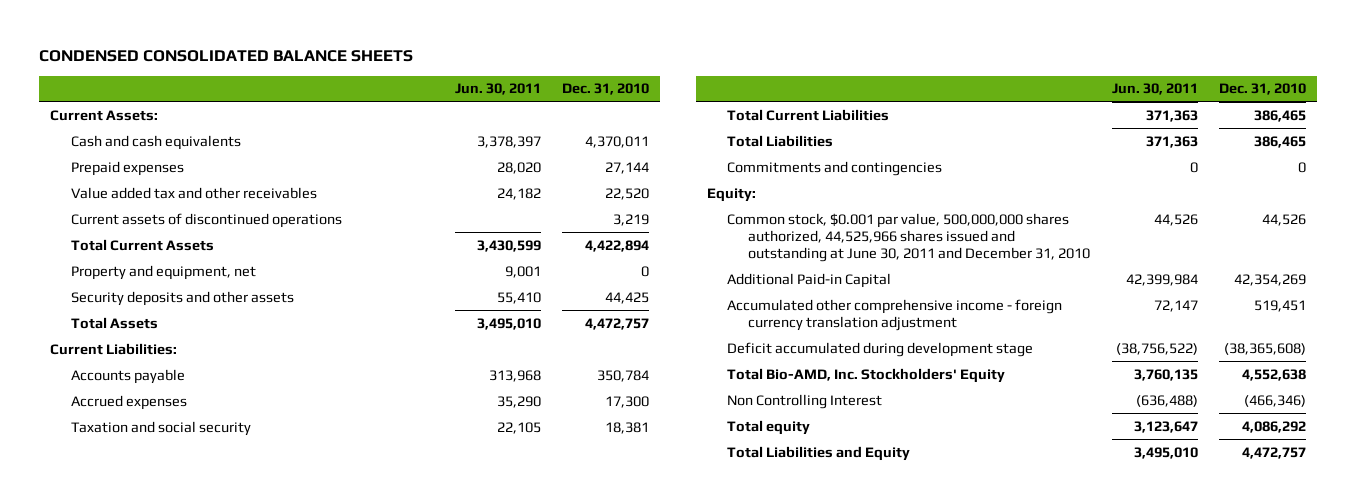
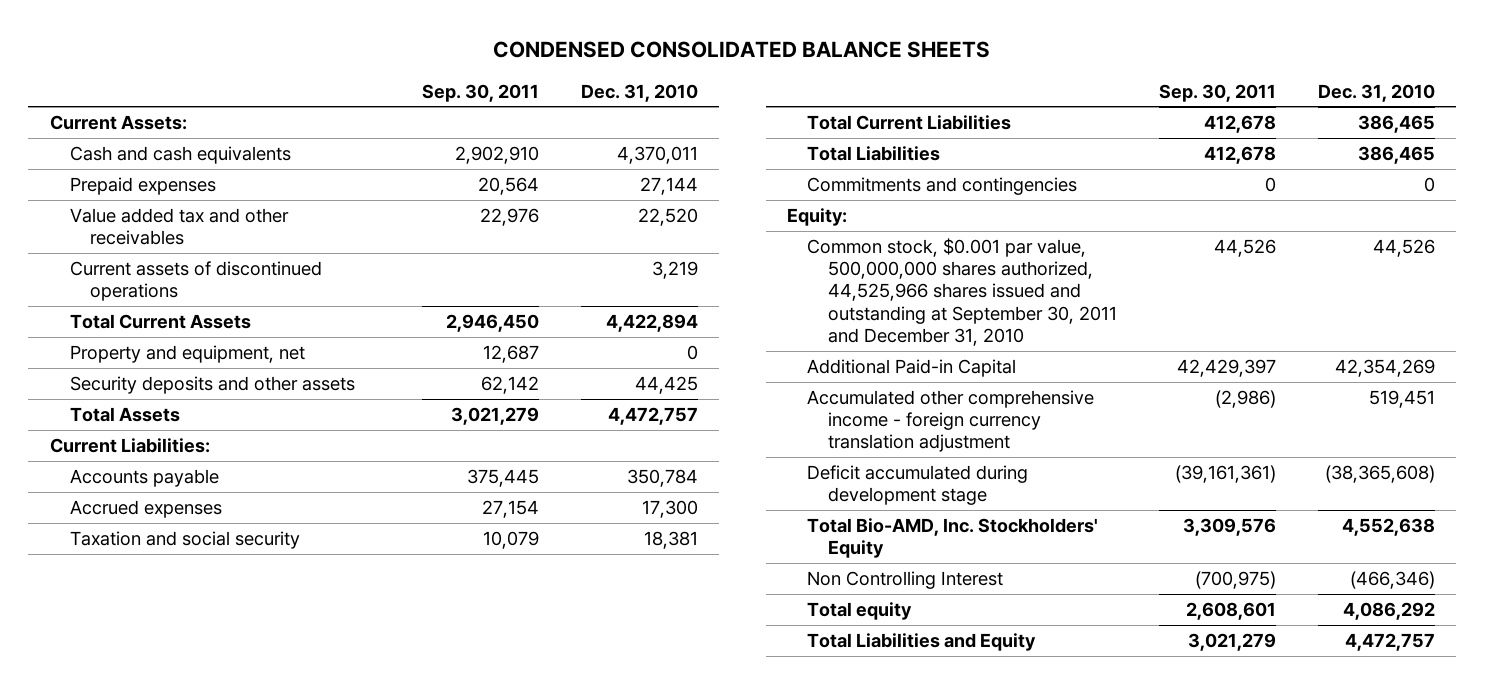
[454,83,541,96] Jun. 30, 2011 -> none
none -> [421,83,539,102] Sep. 30, 2011
[727,212,1091,263] Common stock, $0.001 par value, 500,000,000 shares authorized, 44,525,966 shares issued and outstanding at June 30, 2011 and December 31, 2010 -> [807,237,1117,346] Common stock, $0.001 par value, 500,000,000 shares authorized, 44,525,966 shares issued and outstanding at September 30, 2011 and December 31, 2010

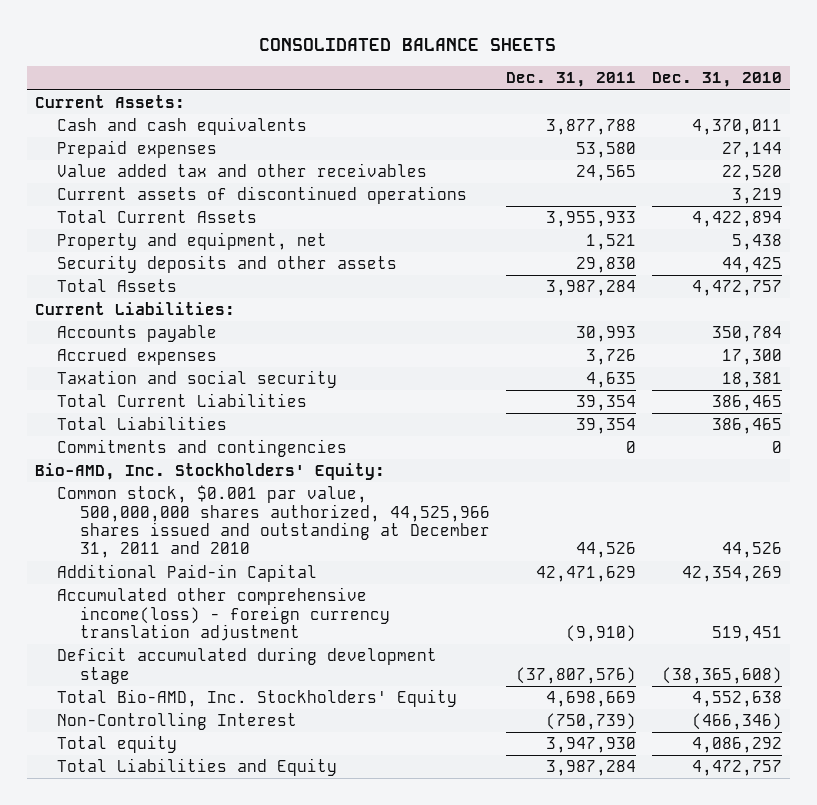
[493,41,991,59] CONDENSED CONSOLIDATED BALANCE SHEETS -> [259,37,557,51] CONSOLIDATED BALANCE SHEETS
[421,83,539,102] Sep. 30, 2011 -> none
none -> [506,72,637,88] Dec. 31, 2011
[687,344,699,360] 0 -> [732,234,783,251] 5,438
[786,207,847,226] Equity: -> none
none -> [34,463,385,481] Bio-AMD, Inc. Stockholders' Equity:
[807,237,1117,346] Common stock, $0.001 par value, 500,000,000 shares authorized, 44,525,966 shares issued and outstanding at September 30, 2011 and December 31, 2010 -> [57,485,491,559] Common stock, $0.001 par value, 500,000,000 shares authorized, 44,525,966 shares issued and outstanding at December 31, 2011 and 2010
[807,389,1095,453] Accumulated other comprehensive income - foreign currency translation adjustment -> [57,587,391,642] Accumulated other comprehensive income(loss) - foreign currency translation adjustment
[807,570,1004,589] Non Controlling Interest -> [57,712,298,731] Non-Controlling Interest

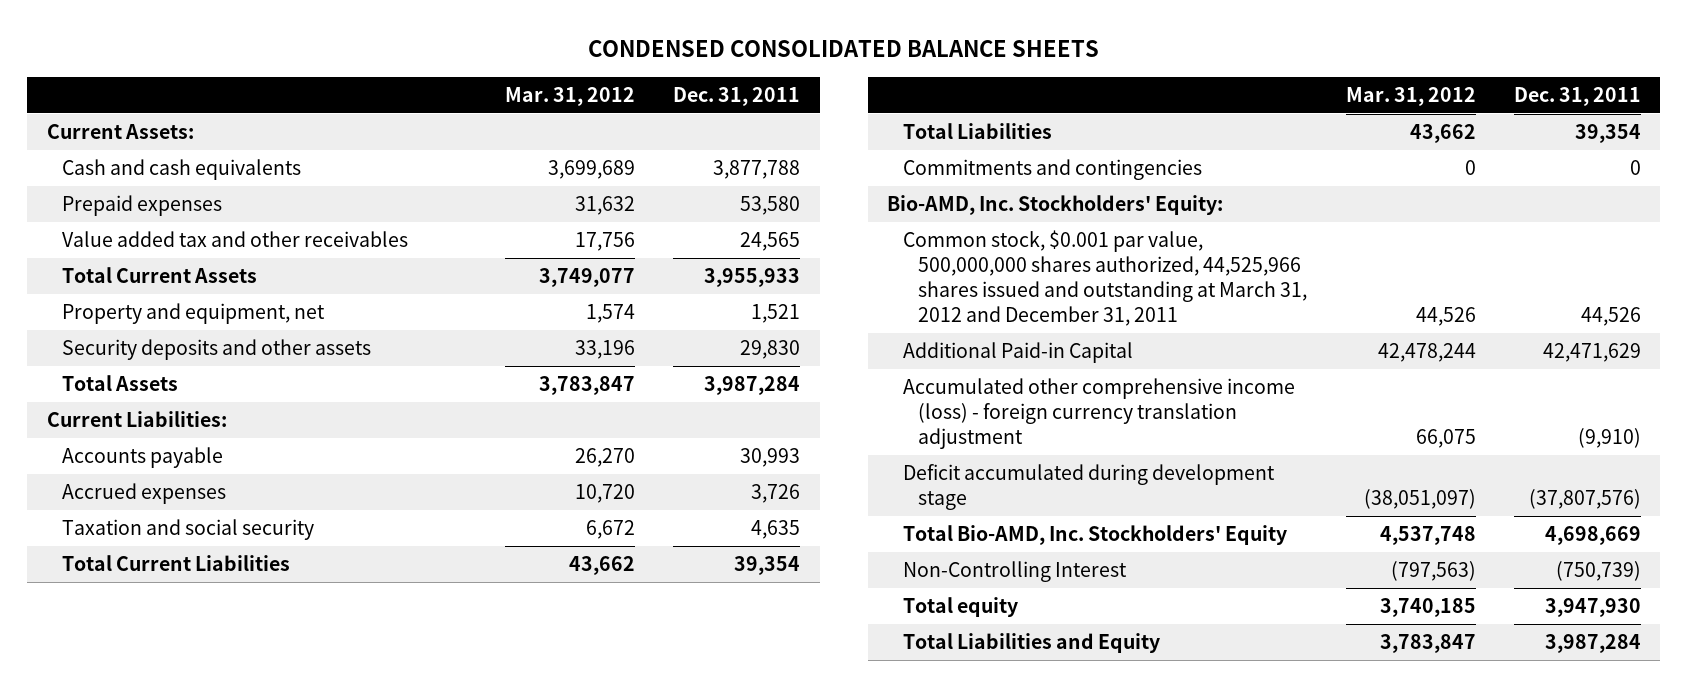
[259,37,557,51] CONSOLIDATED BALANCE SHEETS -> [587,40,1099,58] CONDENSED CONSOLIDATED BALANCE SHEETS
[652,72,783,88] Dec. 31, 2010 -> none
none -> [505,86,636,106] Mar. 31, 2012
[57,186,468,205] Current assets of discontinued operations -> none
[57,485,491,559] Common stock, $0.001 par value, 500,000,000 shares authorized, 44,525,966 shares issued and outstanding at December 31, 2011 and 2010 -> [902,230,1308,326] Common stock, $0.001 par value, 500,000,000 shares authorized, 44,525,966 shares issued and outstanding at March 31, 2012 and December 31, 2011
[57,587,391,642] Accumulated other comprehensive income(loss) - foreign currency translation adjustment -> [902,378,1295,449] Accumulated other comprehensive income (loss) - foreign currency translation adjustment

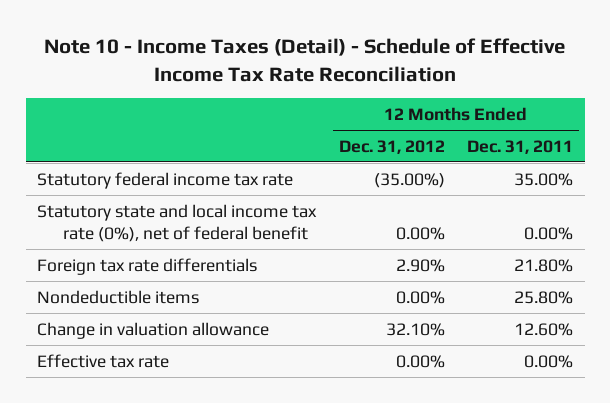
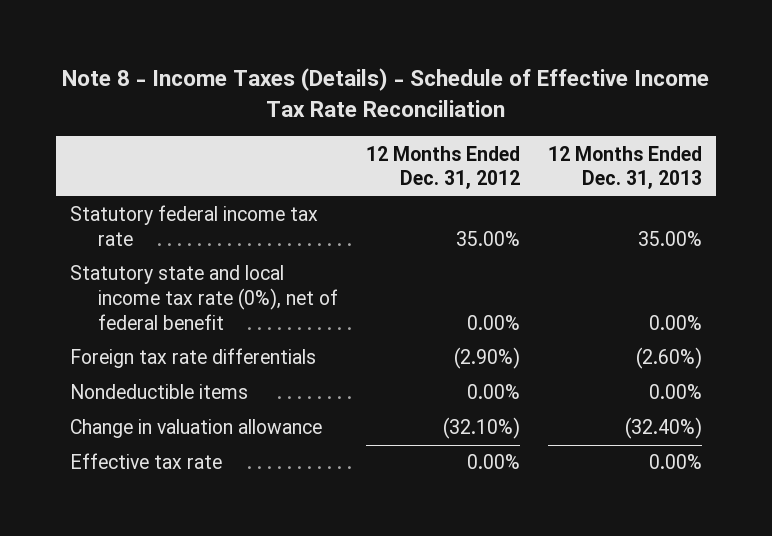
[44,38,566,82] Note 10 - Income Taxes (Detail) - Schedule of Effective Income Tax Rate Reconciliation -> [61,68,709,117] Note 8 - Income Taxes (Details) - Schedule of Effective Income Tax Rate Reconciliation
[467,139,574,154] Dec. 31, 2011 -> none
none -> [547,145,702,190] 12 Months Ended Dec. 31, 2013
[373,172,445,188] (35.00%) -> [455,231,520,247] 35.00%
[395,258,445,272] 2.90% -> [453,347,520,370] (2.90%)
[385,322,445,336] 32.10% -> [442,417,520,440] (32.10%)

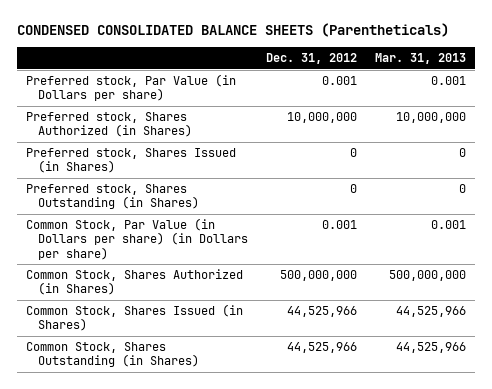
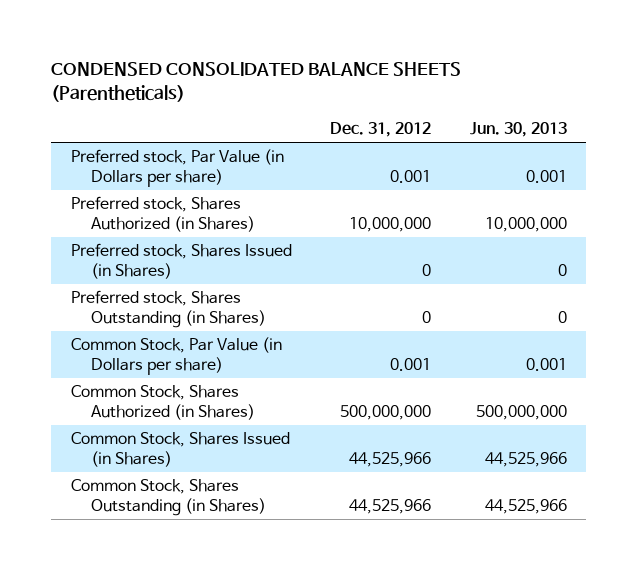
[375,53,467,65] Mar. 31, 2013 -> none
none -> [470,122,568,138] Jun. 30, 2013
[26,218,249,260] Common Stock, Par Value (in Dollars per share) (in Dollars per share) -> [70,337,282,375] Common Stock, Par Value (in Dollars per share)

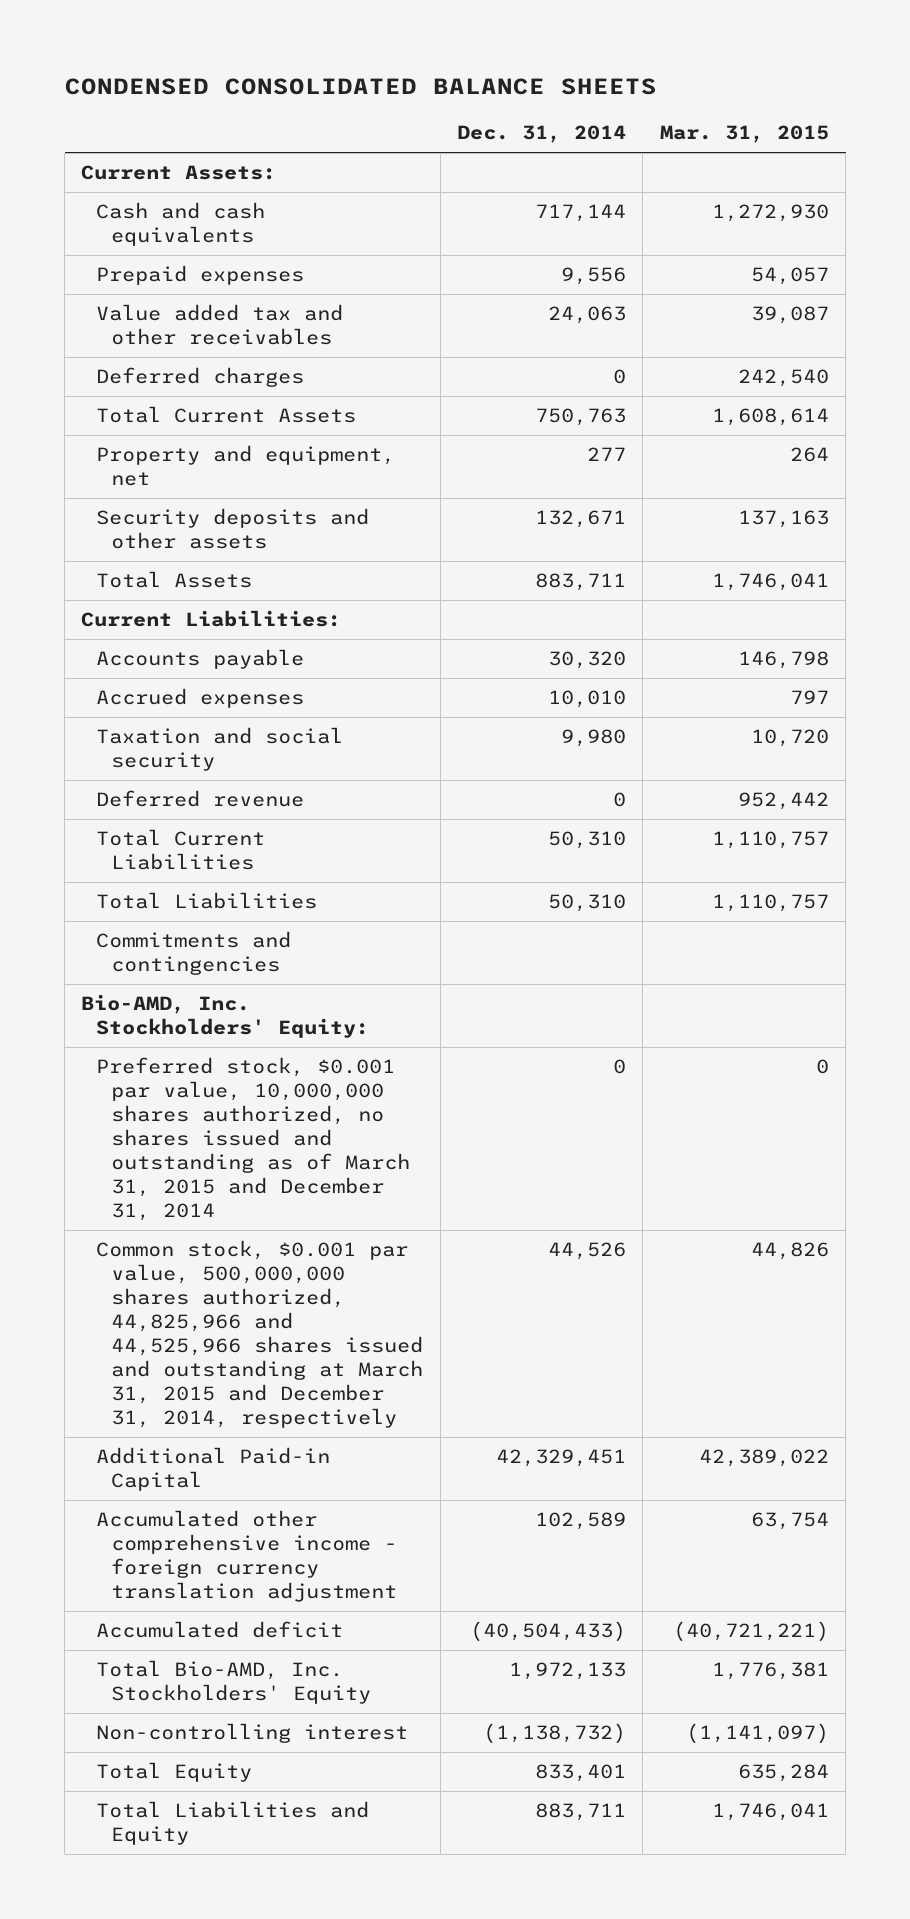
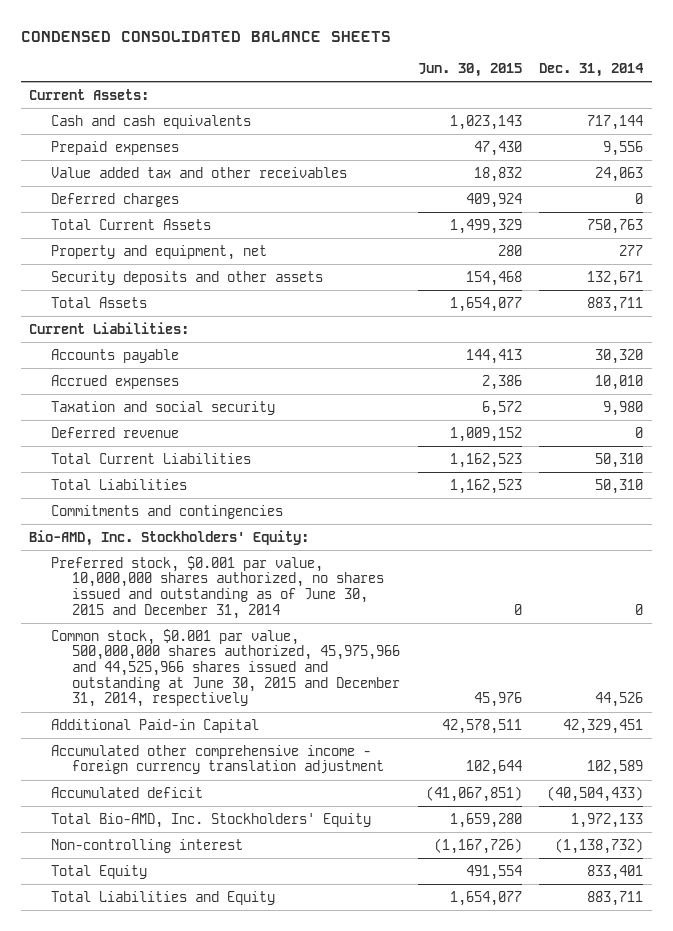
[659,125,829,144] Mar. 31, 2015 -> none
none -> [417,62,522,77] Jun. 30, 2015
[96,1057,411,1222] Preferred stock, $0.001 par value, 10,000,000 shares authorized, no shares issued and outstanding as of March 31, 2015 and December 31, 2014 -> [50,555,385,619] Preferred stock, $0.001 par value, 10,000,000 shares authorized, no shares issued and outstanding as of June 30, 2015 and December 31, 2014
[96,1240,424,1429] Common stock, $0.001 par value, 500,000,000 shares authorized, 44,825,966 and 44,525,966 shares issued and outstanding at March 31, 2015 and December 31, 2014, respectively -> [50,628,401,708] Common stock, $0.001 par value, 500,000,000 shares authorized, 45,975,966 and 44,525,966 shares issued and outstanding at June 30, 2015 and December 31, 2014, respectively

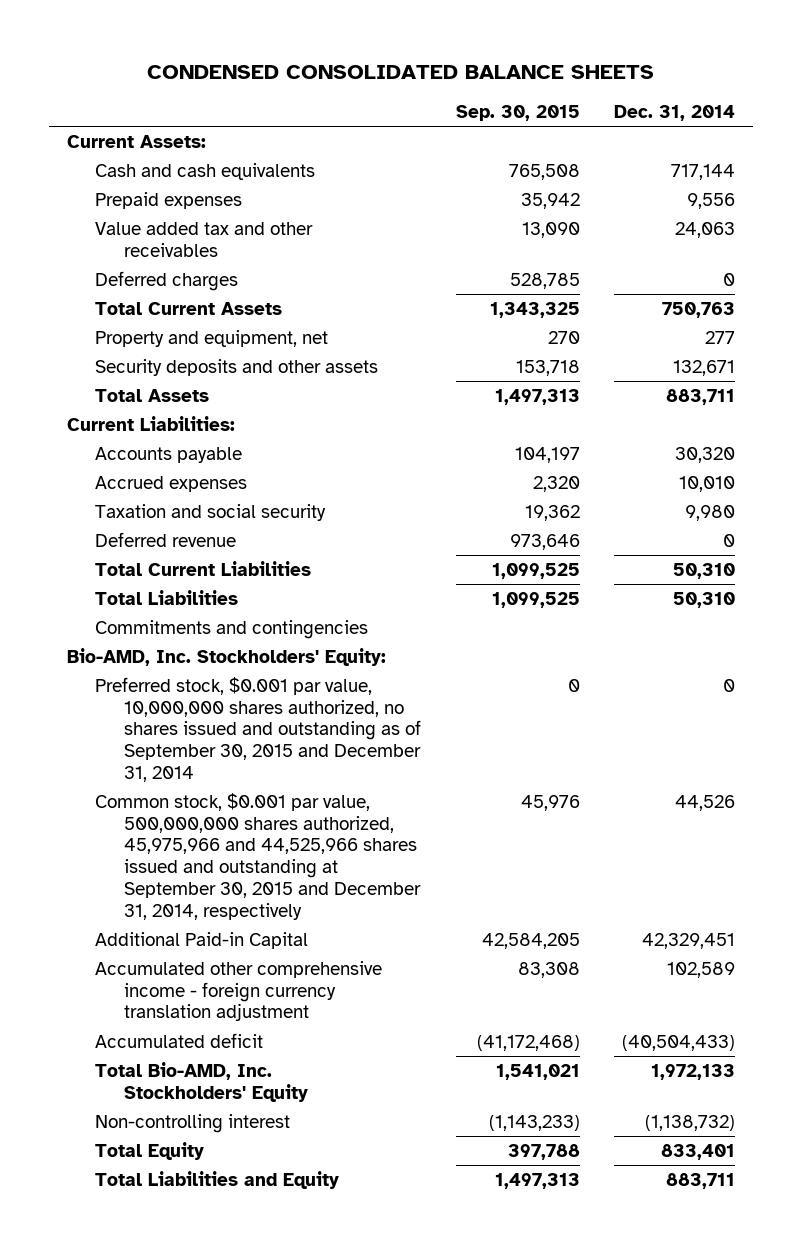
[417,62,522,77] Jun. 30, 2015 -> none
none -> [455,105,580,122] Sep. 30, 2015
[50,555,385,619] Preferred stock, $0.001 par value, 10,000,000 shares authorized, no shares issued and outstanding as of June 30, 2015 and December 31, 2014 -> [95,676,422,783] Preferred stock, $0.001 par value, 10,000,000 shares authorized, no shares issued and outstanding as of September 30, 2015 and December 31, 2014
[50,628,401,708] Common stock, $0.001 par value, 500,000,000 shares authorized, 45,975,966 and 44,525,966 shares issued and outstanding at June 30, 2015 and December 31, 2014, respectively -> [95,792,422,920] Common stock, $0.001 par value, 500,000,000 shares authorized, 45,975,966 and 44,525,966 shares issued and outstanding at September 30, 2015 and December 31, 2014, respectively

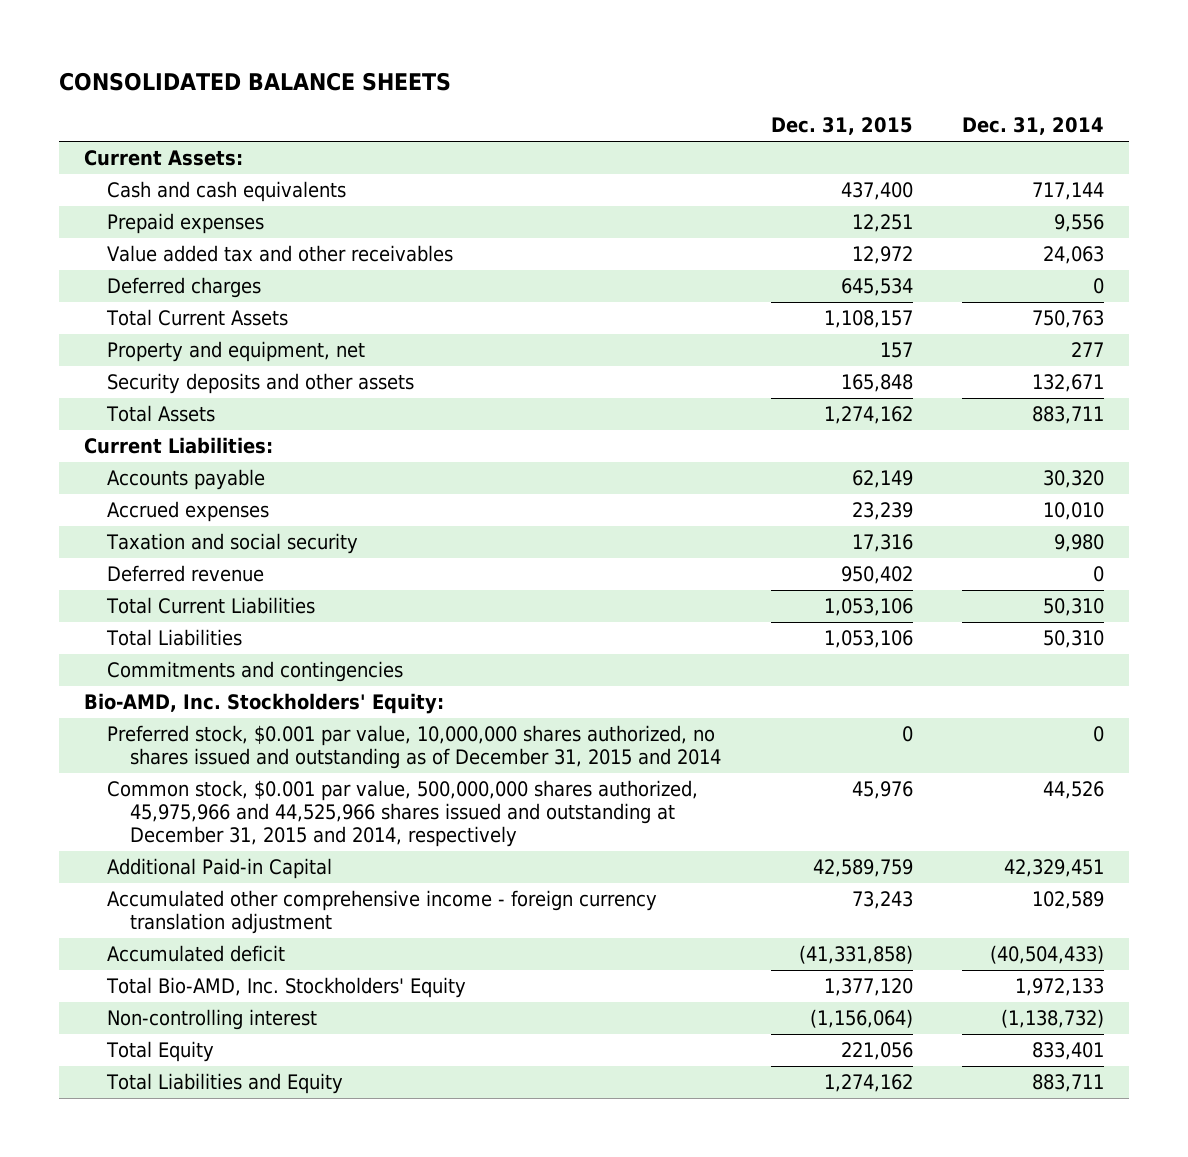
[146,64,654,79] CONDENSED CONSOLIDATED BALANCE SHEETS -> [59,71,452,91] CONSOLIDATED BALANCE SHEETS
[455,105,580,122] Sep. 30, 2015 -> none
none -> [770,117,913,136] Dec. 31, 2015
[95,676,422,783] Preferred stock, $0.001 par value, 10,000,000 shares authorized, no shares issued and outstanding as of September 30, 2015 and December 31, 2014 -> [107,725,722,770] Preferred stock, $0.001 par value, 10,000,000 shares authorized, no shares issued and outstanding as of December 31, 2015 and 2014
[95,792,422,920] Common stock, $0.001 par value, 500,000,000 shares authorized, 45,975,966 and 44,525,966 shares issued and outstanding at September 30, 2015 and December 31, 2014, respectively -> [107,780,699,848] Common stock, $0.001 par value, 500,000,000 shares authorized, 45,975,966 and 44,525,966 shares issued and outstanding at December 31, 2015 and 2014, respectively

